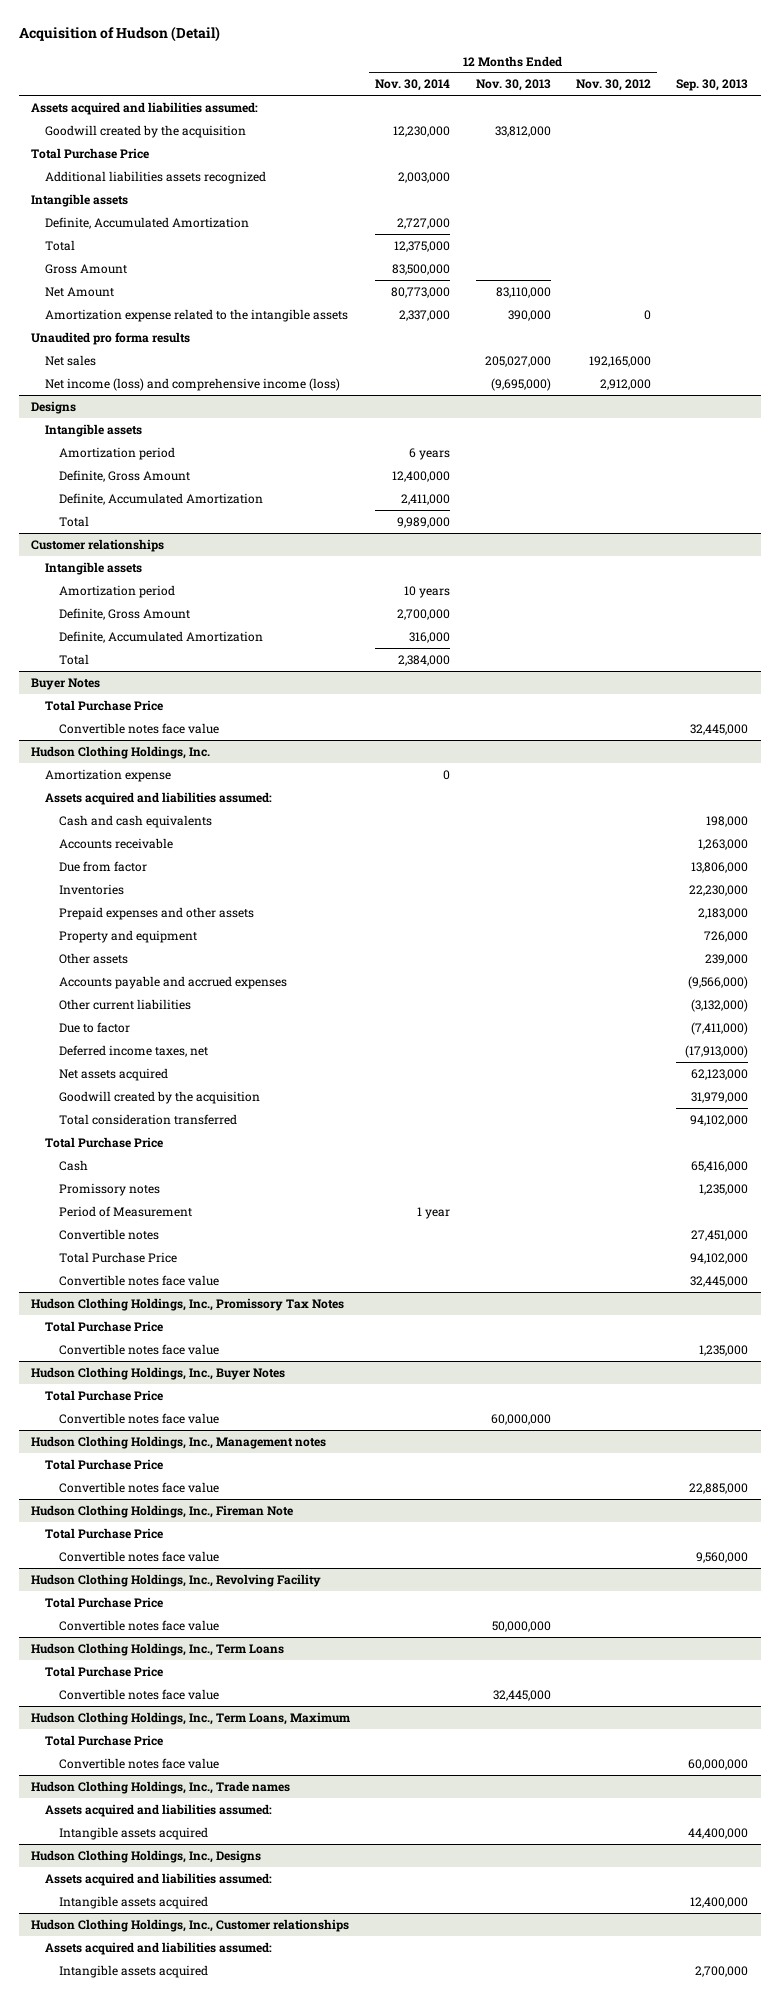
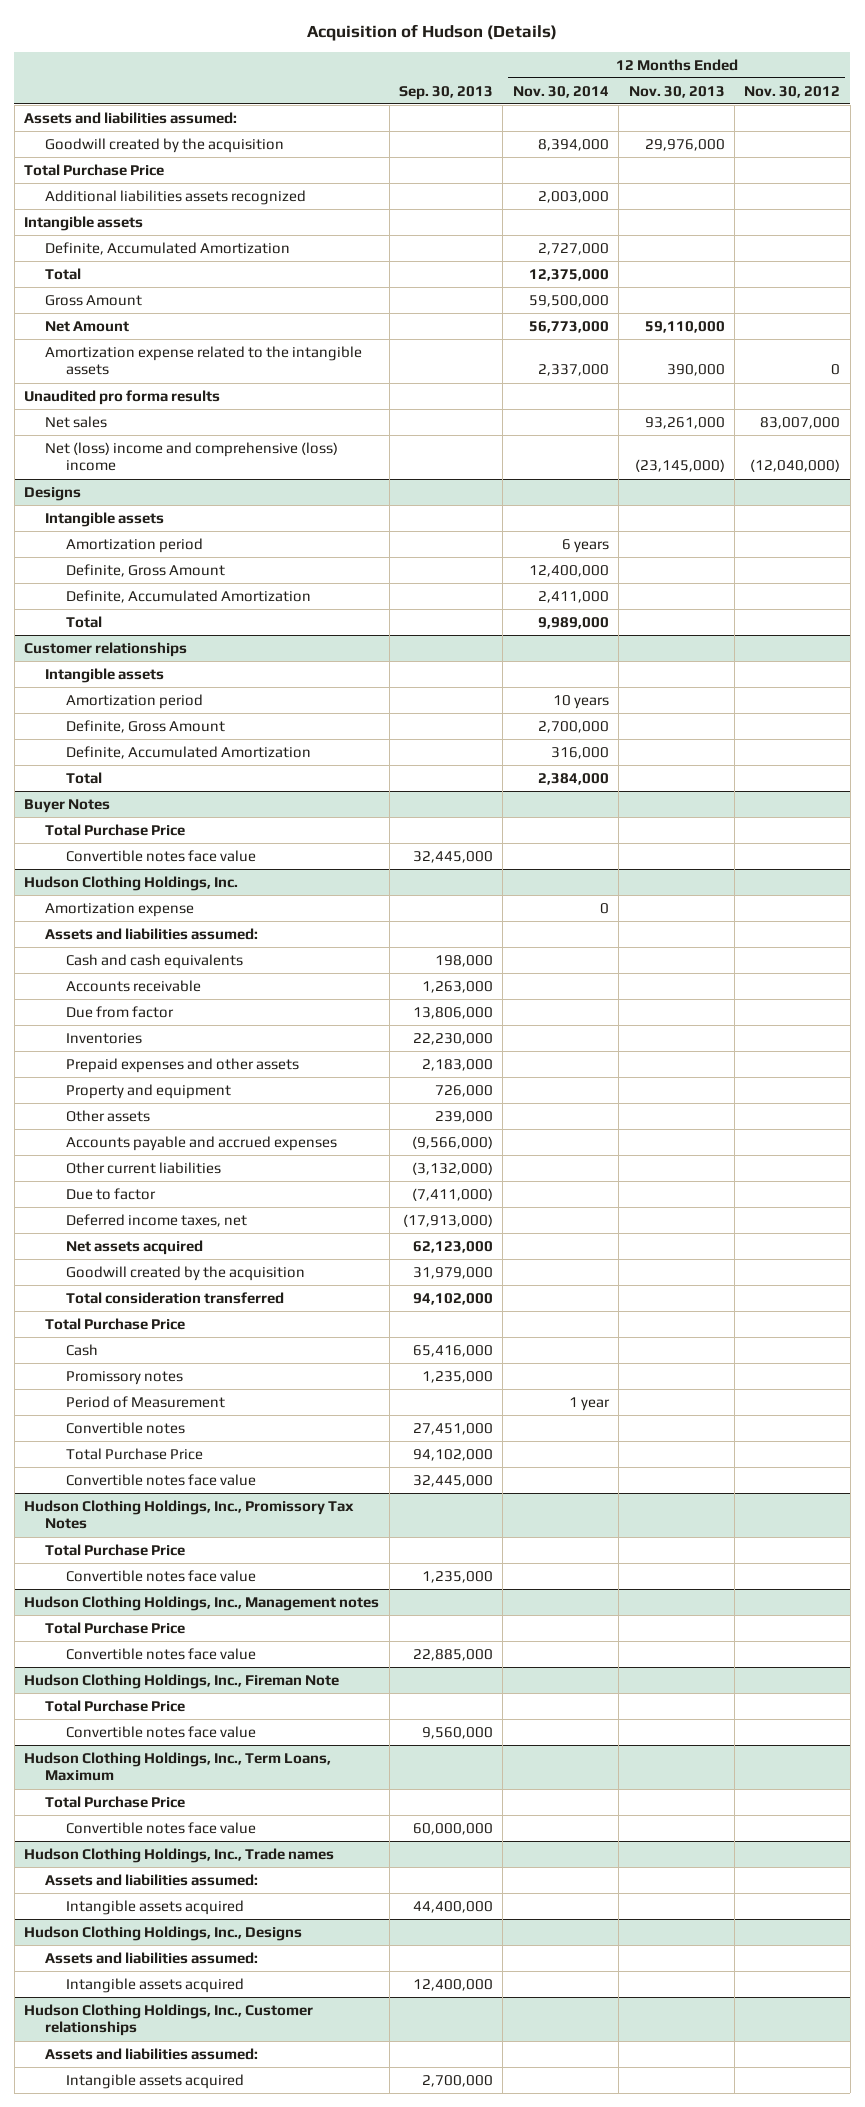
[18,25,220,42] Acquisition of Hudson (Detail) -> [307,24,558,42] Acquisition of Hudson (Details)
[31,101,259,115] Assets acquired and liabilities assumed: -> [24,111,238,124] Assets and liabilities assumed:
[393,125,451,137] 12,230,000 -> [537,138,609,151] 8,394,000
[494,125,551,137] 33,812,000 -> [644,138,725,151] 29,976,000
[392,263,451,275] 83,500,000 -> [528,294,609,307] 59,500,000
[391,286,451,298] 80,773,000 -> [528,320,609,333] 56,773,000
[495,286,551,298] 83,110,000 -> [644,320,725,333] 59,110,000
[484,355,551,367] 205,027,000 -> [644,416,725,429] 93,261,000
[588,355,651,367] 192,165,000 -> [760,416,841,429] 83,007,000
[45,377,341,391] Net income (loss) and comprehensive income (loss) -> [45,441,339,472] Net (loss) income and comprehensive (loss) income
[490,377,551,391] (9,695,000) -> [634,459,725,473] (23,145,000)
[599,378,651,390] 2,912,000 -> [750,459,841,473] (12,040,000)
[45,791,273,805] Assets acquired and liabilities assumed: -> [45,927,259,940] Assets and liabilities assumed:
[31,1366,286,1380] Hudson Clothing Holdings, Inc., Buyer Notes -> none
[45,1389,164,1401] Total Purchase Price -> none
[58,1412,219,1424] Convertible notes face value -> none
[31,1573,322,1587] Hudson Clothing Holdings, Inc., Revolving Facility -> none
[45,1596,164,1608] Total Purchase Price -> none
[58,1619,219,1631] Convertible notes face value -> none
[31,1642,285,1656] Hudson Clothing Holdings, Inc., Term Loans -> none
[45,1665,164,1677] Total Purchase Price -> none
[58,1688,219,1700] Convertible notes face value -> none
[45,1803,273,1817] Assets acquired and liabilities assumed: -> [45,1873,259,1886] Assets and liabilities assumed:
[45,1872,273,1886] Assets acquired and liabilities assumed: -> [45,1951,259,1964] Assets and liabilities assumed:
[45,1941,273,1955] Assets acquired and liabilities assumed: -> [45,2047,259,2060] Assets and liabilities assumed:

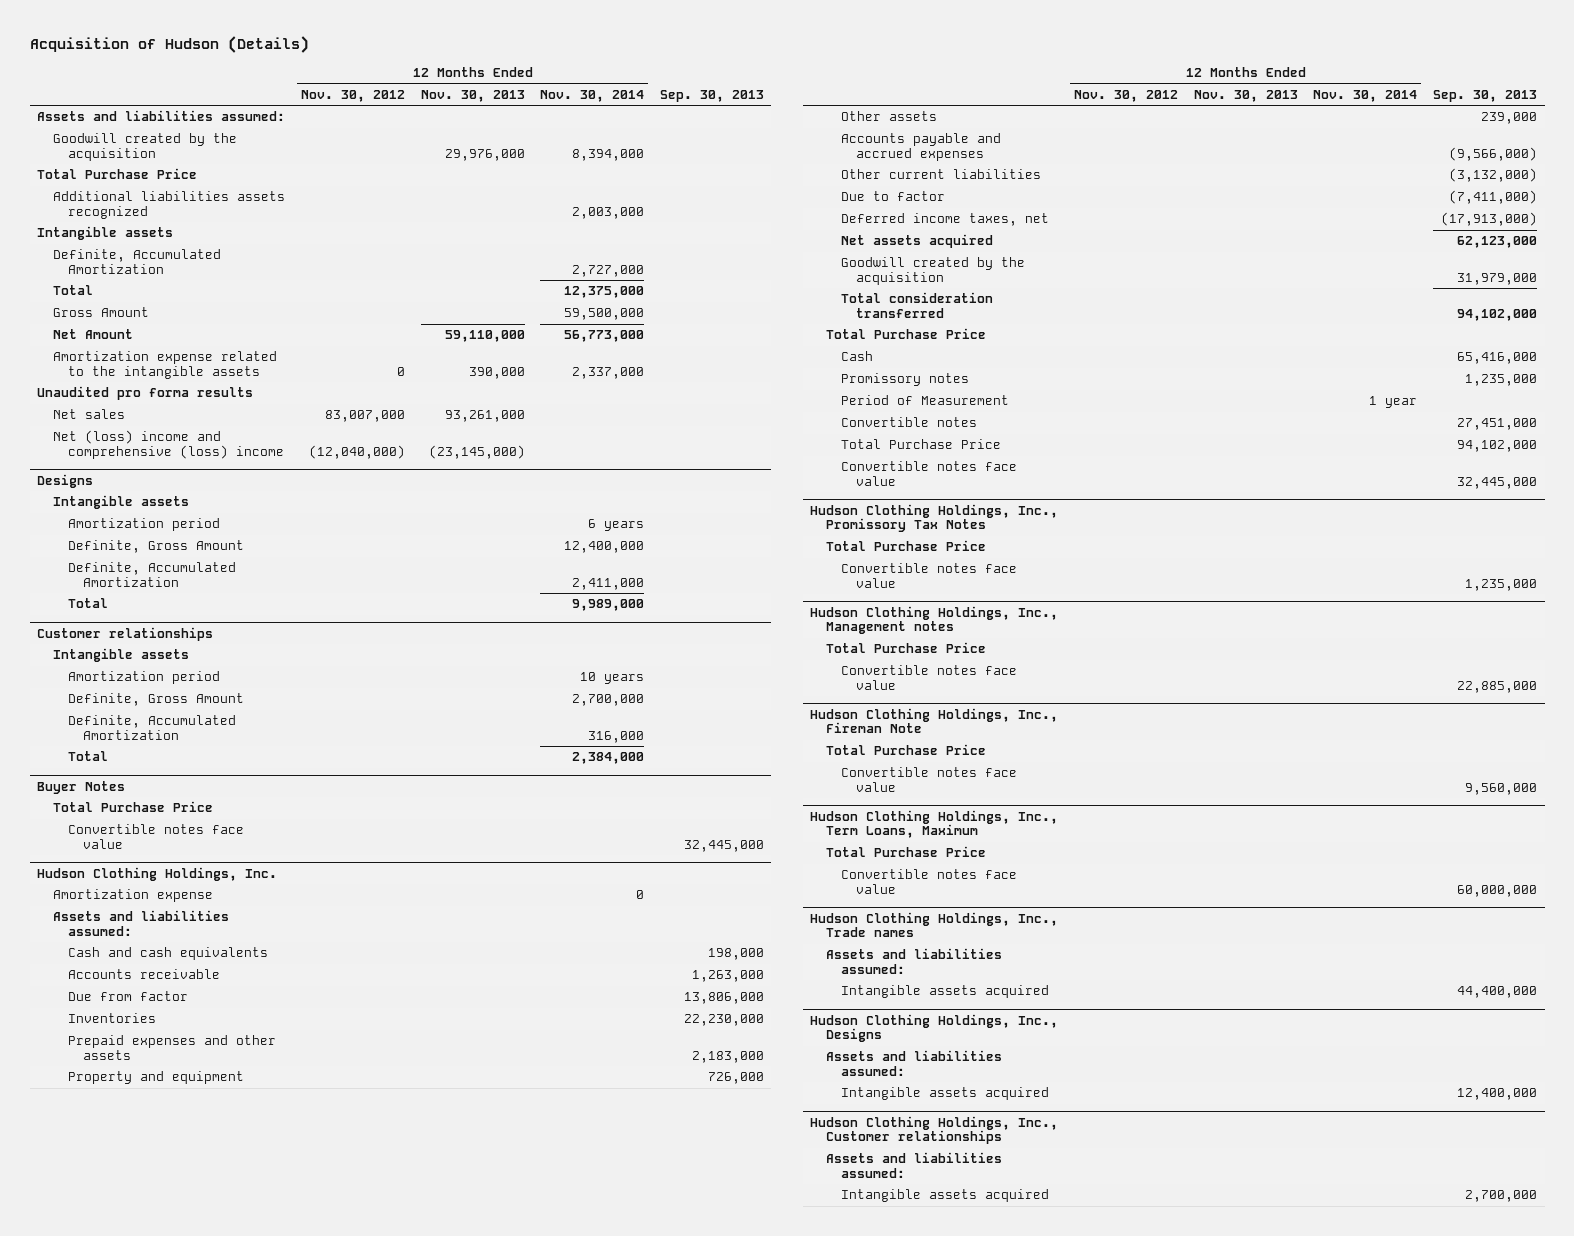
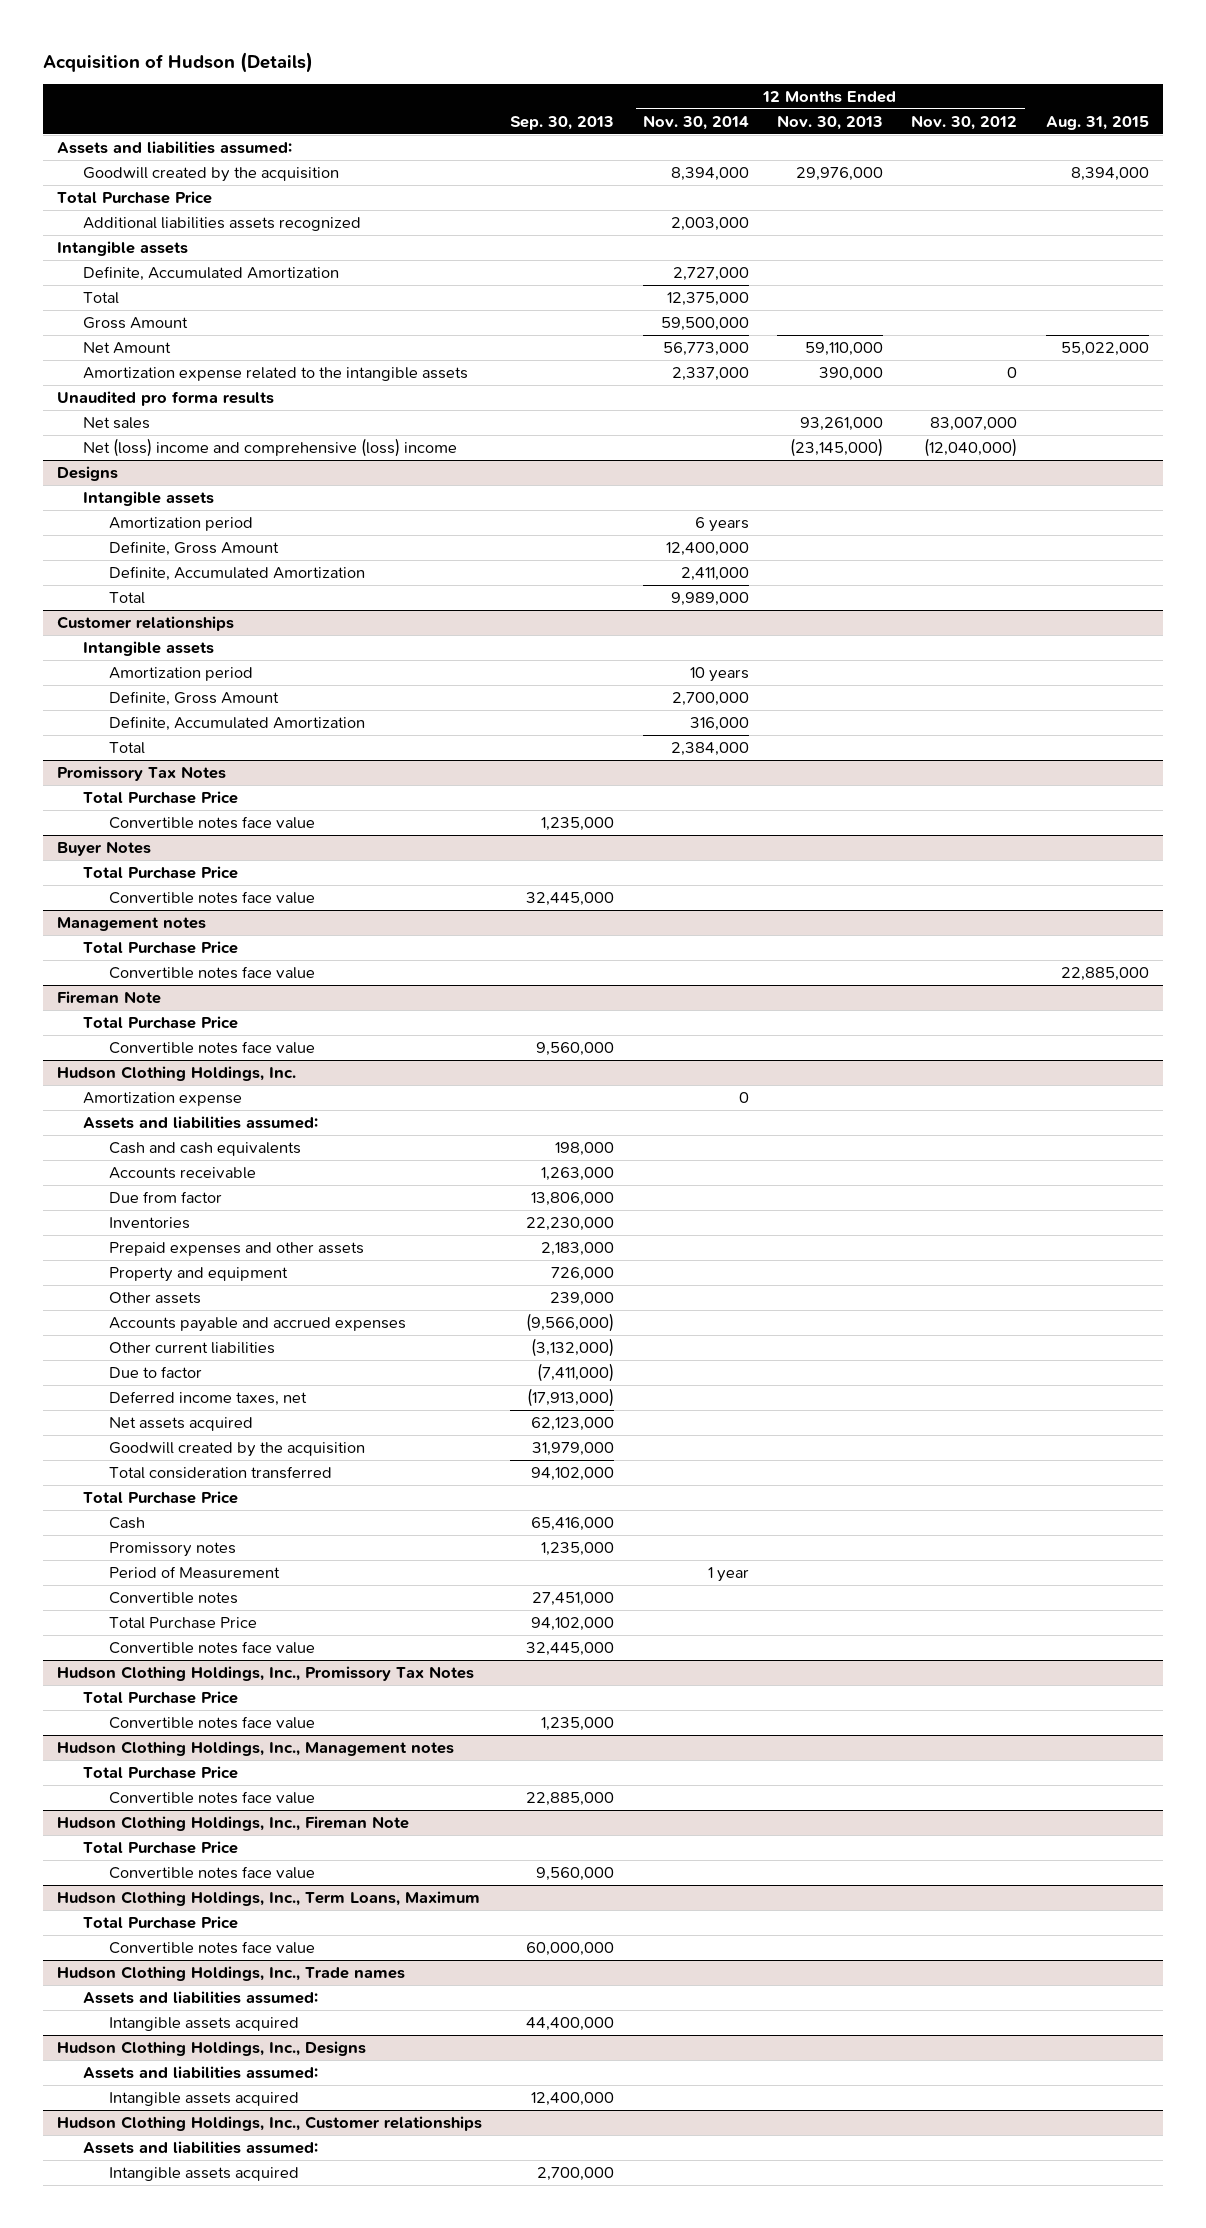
none -> [1045,115,1149,130] Aug. 31, 2015
none -> [56,765,226,781] Promissory Tax Notes
none -> [82,790,238,804] Total Purchase Price
none -> [108,815,315,829] Convertible notes face value
none -> [56,916,206,931] Management notes
none -> [82,940,238,954] Total Purchase Price
none -> [108,965,315,979] Convertible notes face value
none -> [56,990,161,1004] Fireman Note
none -> [82,1015,238,1029] Total Purchase Price
none -> [108,1040,315,1054] Convertible notes face value

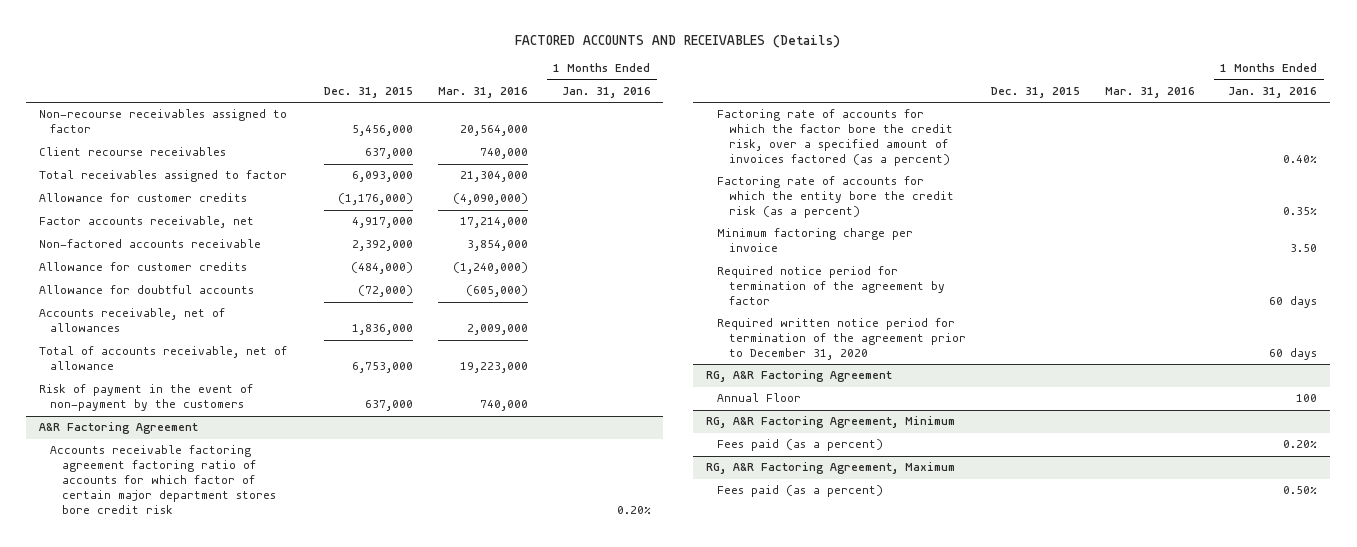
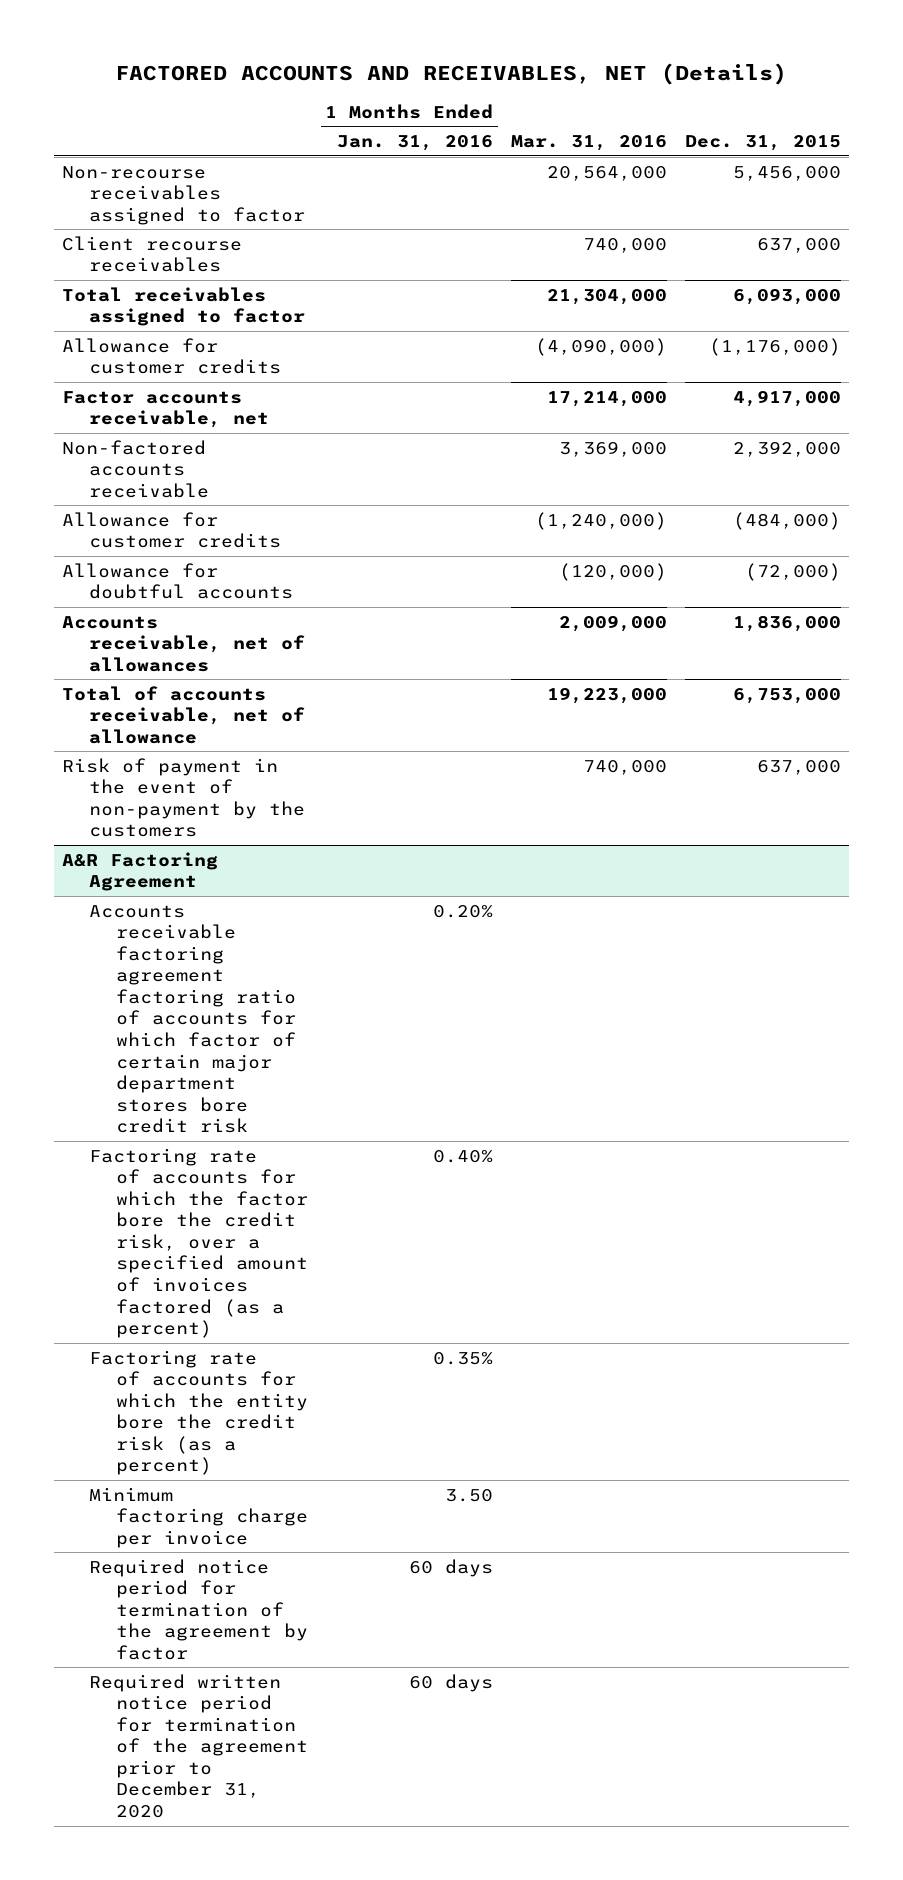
[515,34,841,48] FACTORED ACCOUNTS AND RECEIVABLES (Details) -> [115,63,788,86] FACTORED ACCOUNTS AND RECEIVABLES, NET (Details)
[467,240,529,252] 3,854,000 -> [558,440,667,457] 3,369,000
[466,285,529,298] (605,000) -> [558,562,667,581] (120,000)
[705,370,892,383] RG, A&R Factoring Agreement -> none
[717,393,802,403] Annual Floor -> none
[705,416,955,429] RG, A&R Factoring Agreement, Minimum -> none
[717,439,884,452] Fees paid (as a percent) -> none
[705,462,955,475] RG, A&R Factoring Agreement, Maximum -> none
[717,485,884,498] Fees paid (as a percent) -> none

